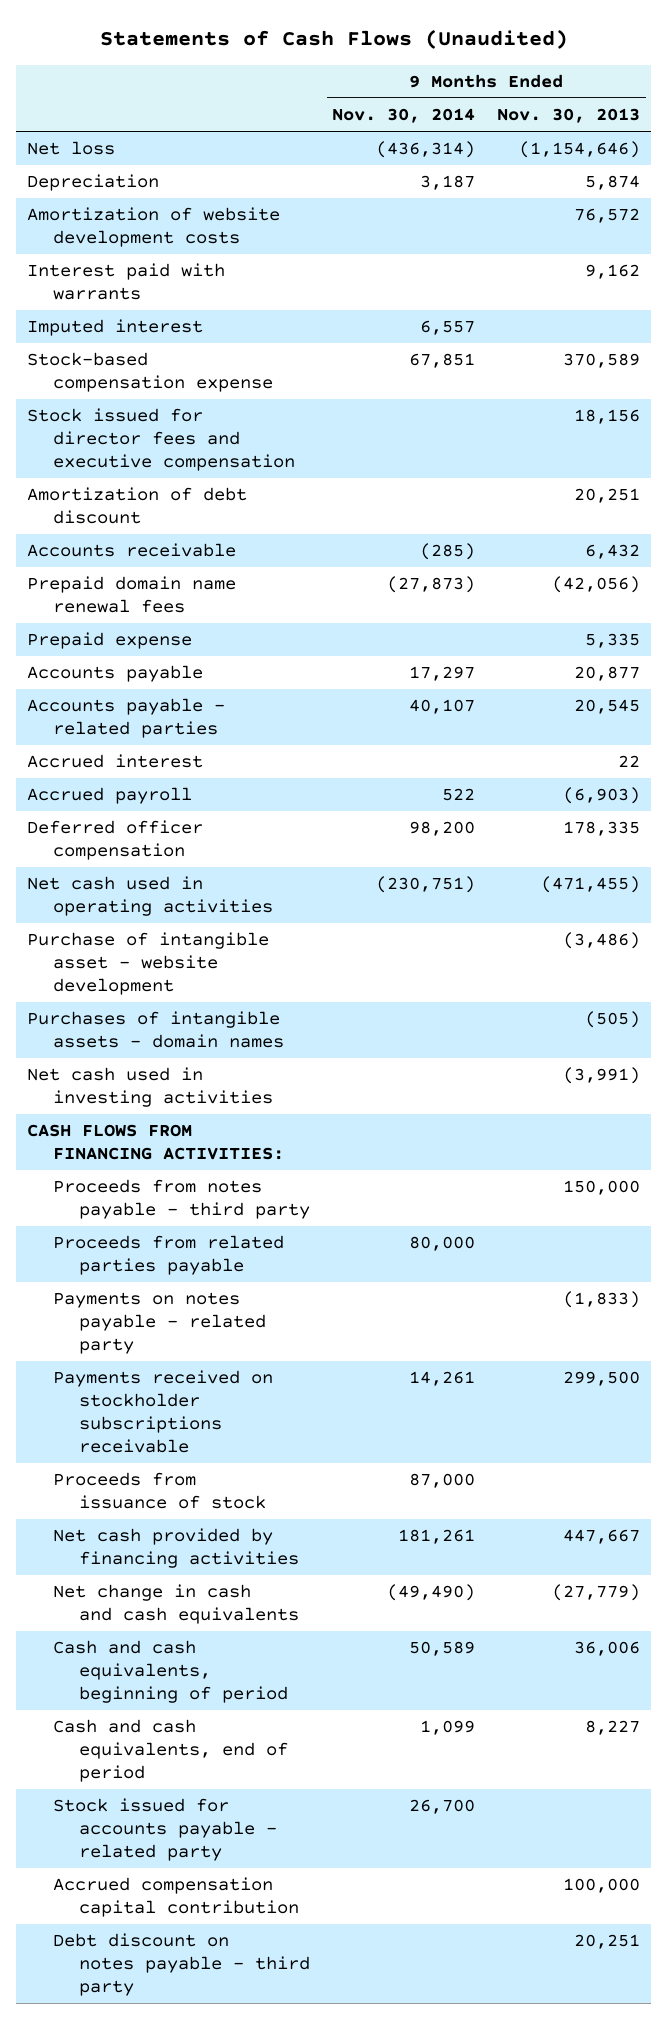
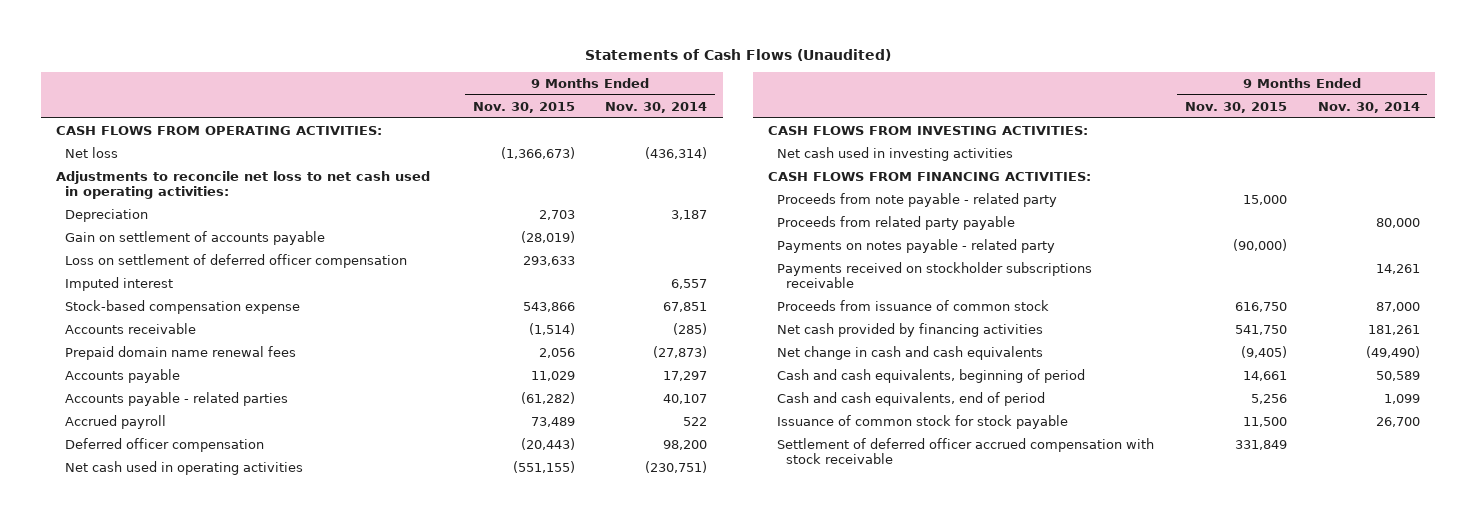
[497,108,641,124] Nov. 30, 2013 -> none
none -> [472,101,575,113] Nov. 30, 2015
none -> [55,125,382,135] CASH FLOWS FROM OPERATING ACTIVITIES:
none -> [55,170,430,200] Adjustments to reconcile net loss to net cash used in operating activities:
[26,207,280,248] Amortization of website development costs -> none
[26,263,225,301] Interest paid with warrants -> none
none -> [64,230,325,245] Gain on settlement of accounts payable
none -> [64,253,407,268] Loss on settlement of deferred officer compensation
[26,408,295,471] Stock issued for director fees and executive compensation -> none
[26,487,247,525] Amortization of debt discount -> none
[26,632,192,650] Prepaid expense -> none
[26,754,203,769] Accrued interest -> none
[26,932,269,995] Purchase of intangible asset - website development -> none
[26,1011,284,1049] Purchases of intangible assets - domain names -> none
none -> [768,125,1089,135] CASH FLOWS FROM INVESTING ACTIVITIES:
[52,1179,311,1220] Proceeds from notes payable - third party -> [777,192,1058,207] Proceeds from note payable - related party
[52,1235,284,1276] Proceeds from related parties payable -> [777,215,1016,230] Proceeds from related party payable
[52,1472,267,1510] Proceeds from issuance of stock -> [777,299,1050,311] Proceeds from issuance of common stock
[52,1877,300,1918] Accrued compensation capital contribution -> none
[52,1933,311,1996] Debt discount on notes payable - third party -> none
[52,1798,278,1861] Stock issued for accounts payable - related party -> [777,414,1069,429] Issuance of common stock for stock payable
none -> [777,437,1155,465] Settlement of deferred officer accrued compensation with stock receivable

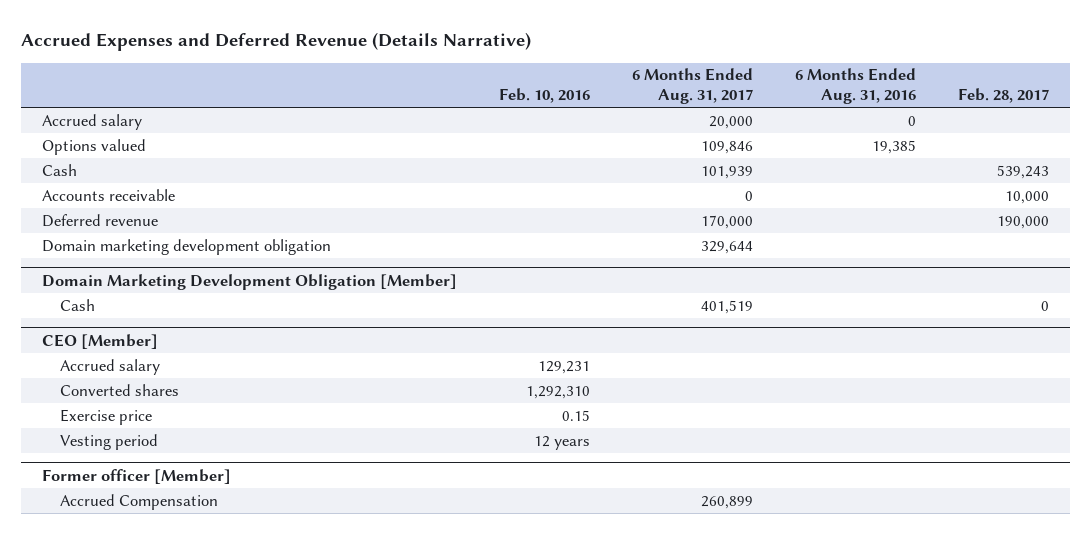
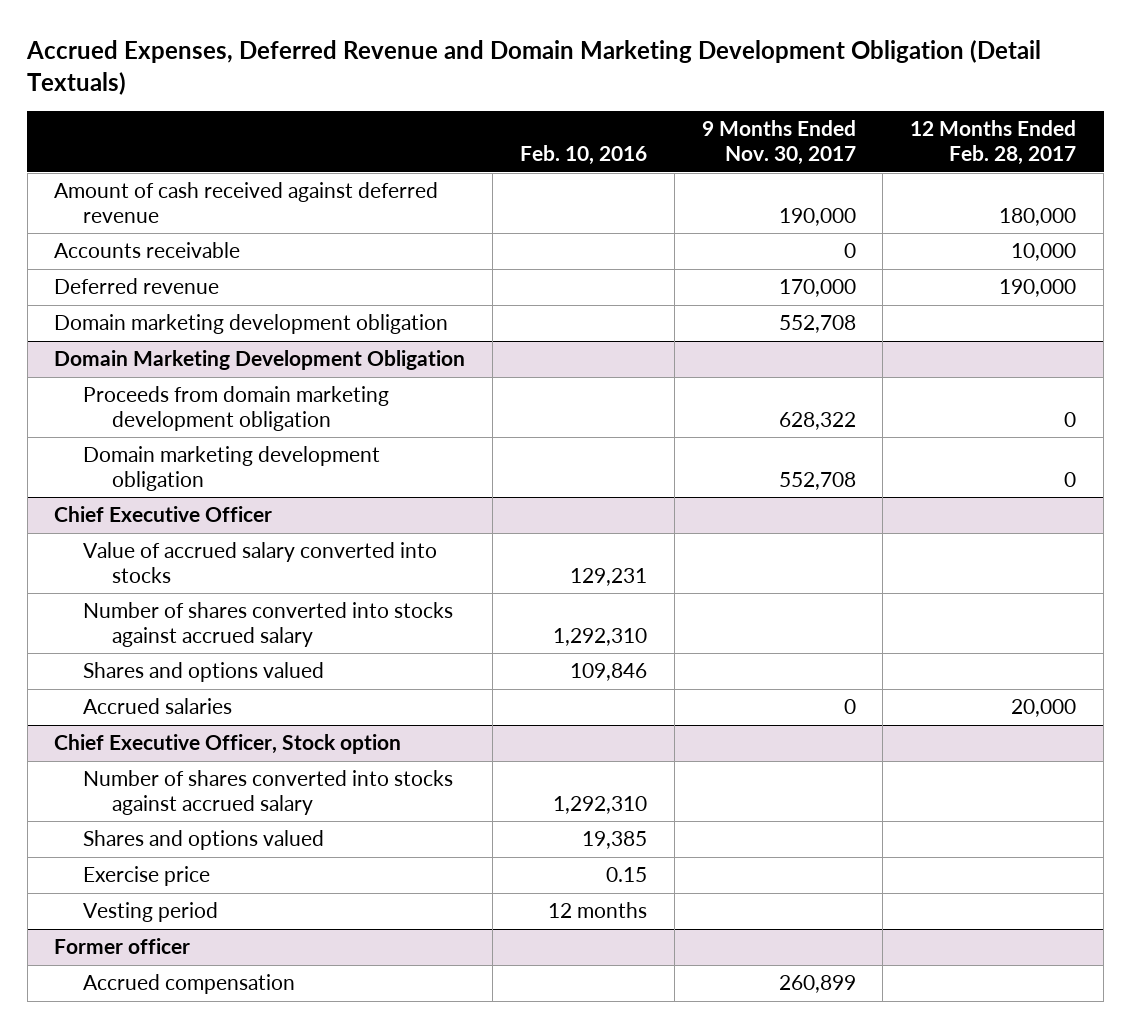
[21,32,532,52] Accrued Expenses and Deferred Revenue (Details Narrative) -> [26,39,1042,95] Accrued Expenses, Deferred Revenue and Domain Marketing Development Obligation (Detail Textuals)
[632,68,754,105] 6 Months Ended Aug. 31, 2017 -> none
[795,68,917,105] 6 Months Ended Aug. 31, 2016 -> none
[958,88,1050,104] Feb. 28, 2017 -> none
none -> [701,120,856,166] 9 Months Ended Nov. 30, 2017
none -> [910,120,1077,166] 12 Months Ended Feb. 28, 2017
[42,113,143,130] Accrued salary -> none
[42,138,147,155] Options valued -> none
[42,163,78,176] Cash -> none
none -> [54,182,439,224] Amount of cash received against deferred revenue
[60,298,96,311] Cash -> none
[60,408,153,425] Exercise price -> none
[60,433,159,450] Vesting period -> none
[42,273,458,290] Domain Marketing Development Obligation [Member] -> [54,350,466,371] Domain Marketing Development Obligation
none -> [83,386,390,432] Proceeds from domain marketing development obligation
none -> [83,446,381,492] Domain marketing development obligation
[42,333,159,349] CEO [Member] -> [54,506,273,523] Chief Executive Officer
[60,358,161,375] Accrued salary -> [83,542,438,584] Value of accrued salary converted into stocks
[60,383,180,396] Converted shares -> [83,602,454,648] Number of shares converted into stocks against accrued salary
none -> [83,662,325,683] Shares and options valued
none -> [83,698,233,715] Accrued salaries
none -> [54,734,402,755] Chief Executive Officer, Stock option
none -> [83,770,454,816] Number of shares converted into stocks against accrued salary
none -> [83,830,325,851] Shares and options valued
none -> [83,866,211,887] Exercise price
none -> [83,902,219,923] Vesting period
[42,468,232,484] Former officer [Member] -> [54,938,191,955] Former officer
[60,493,219,510] Accrued Compensation -> [83,974,296,995] Accrued compensation

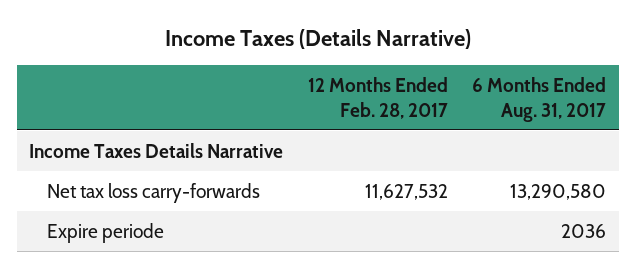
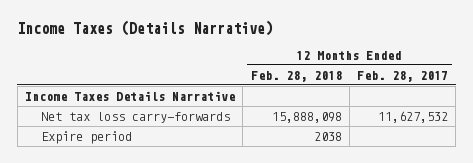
[472,76,607,122] 6 Months Ended Aug. 31, 2017 -> none
none -> [250,70,342,82] Feb. 28, 2018
[46,222,164,243] Expire periode -> [41,130,133,144] Expire period

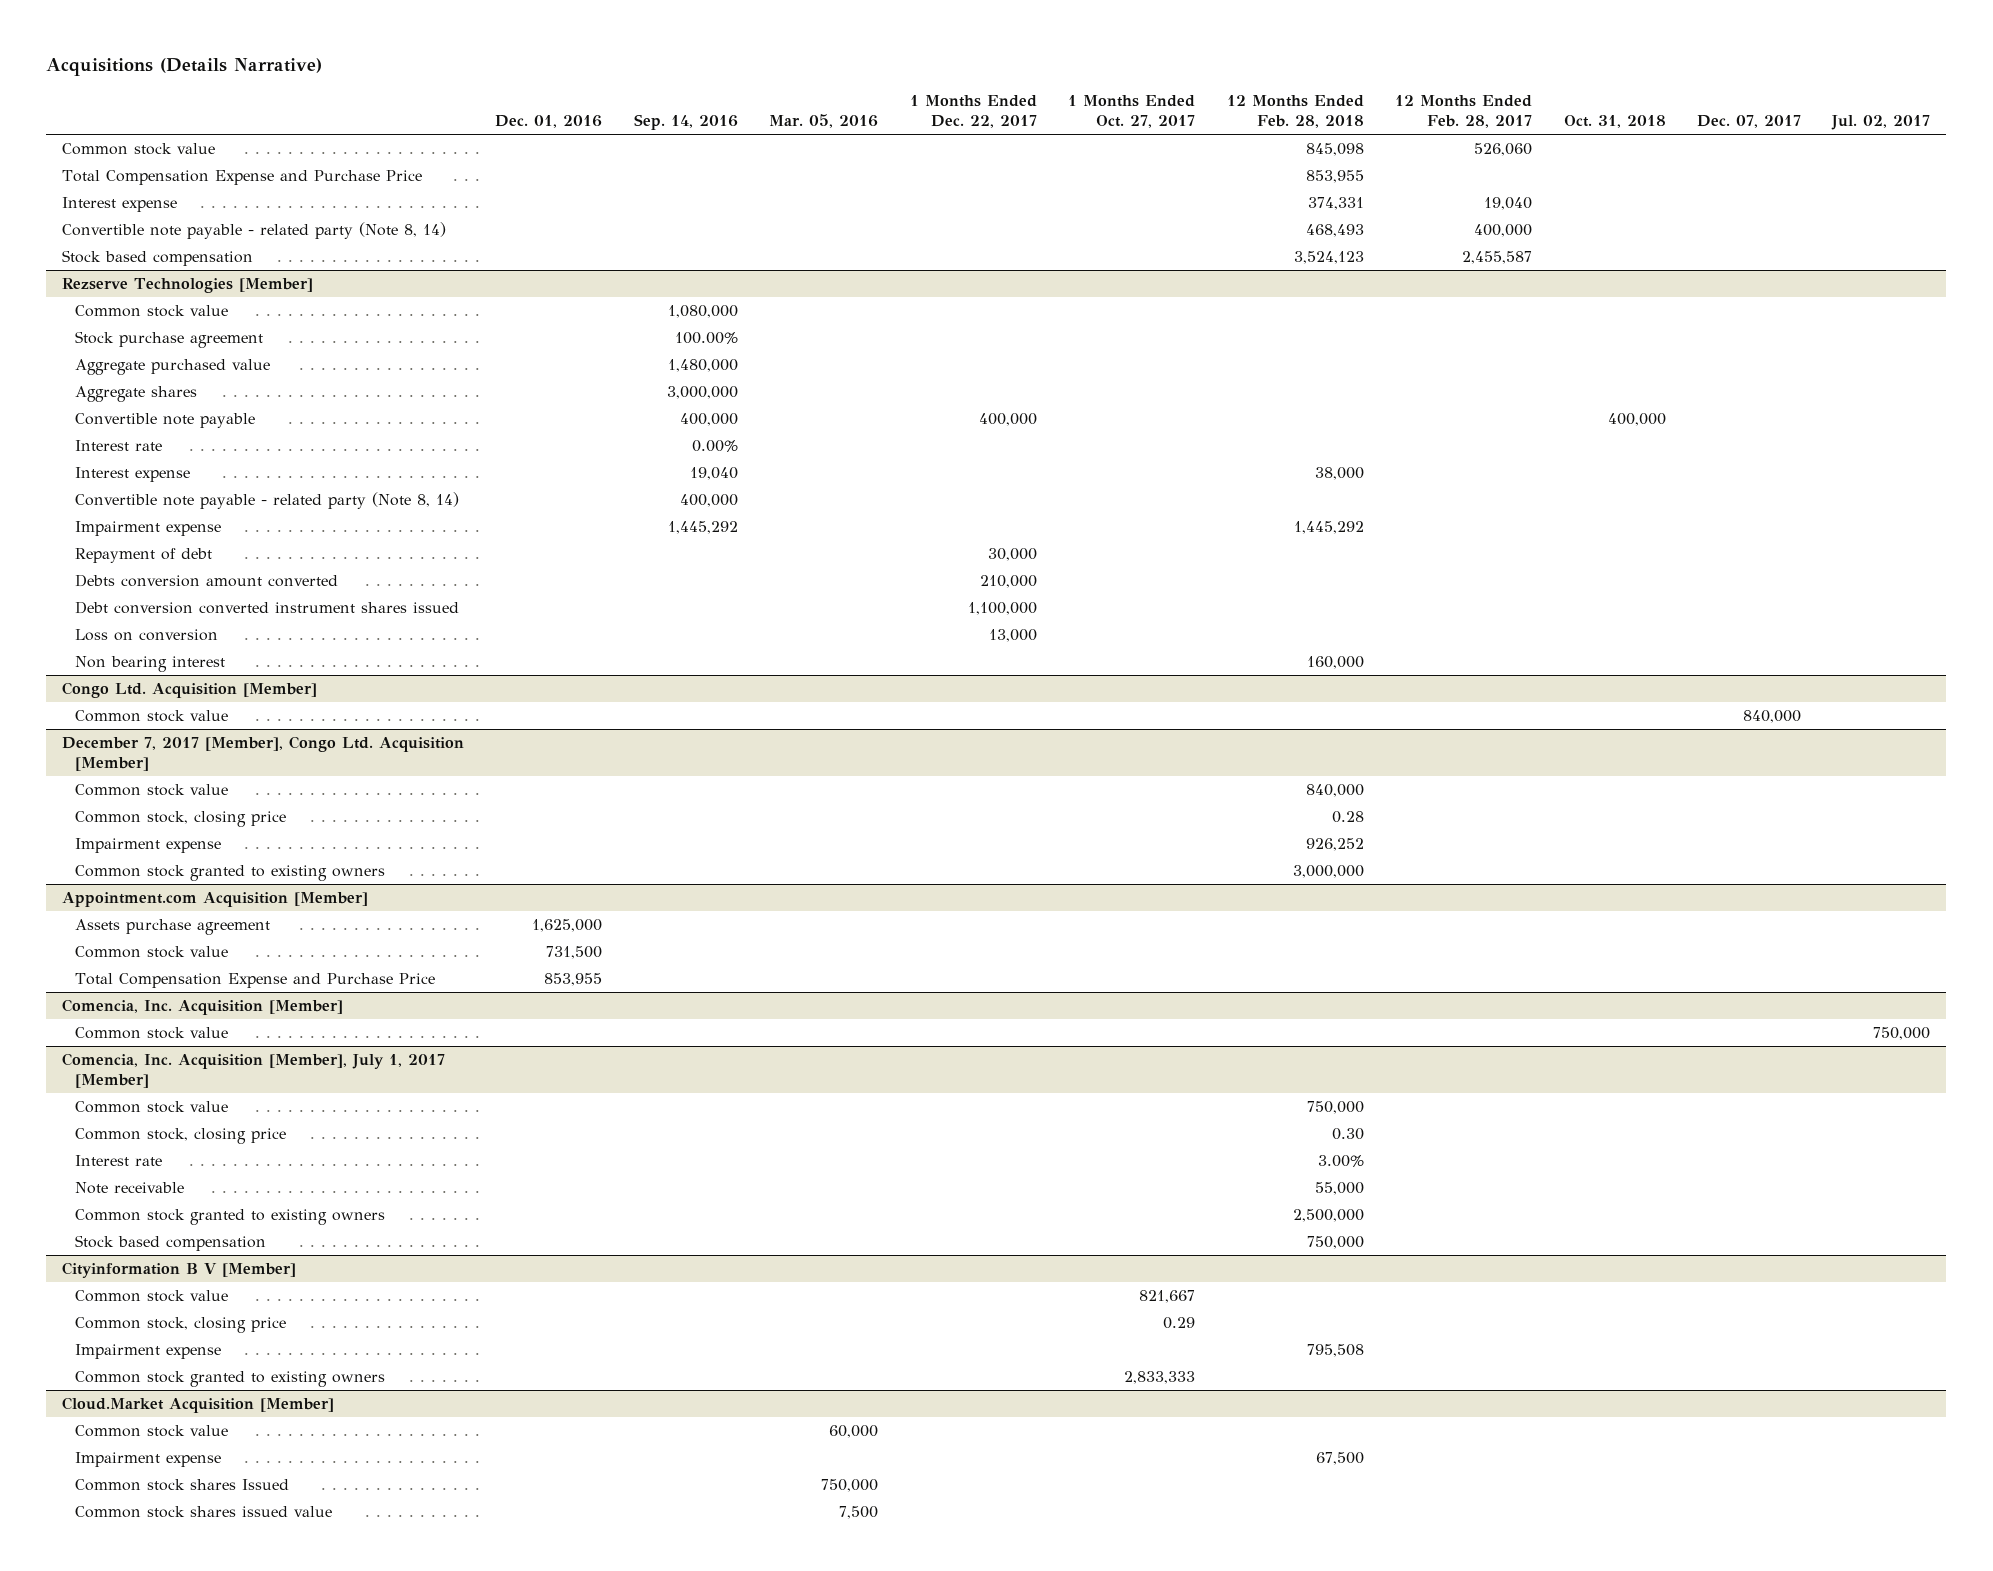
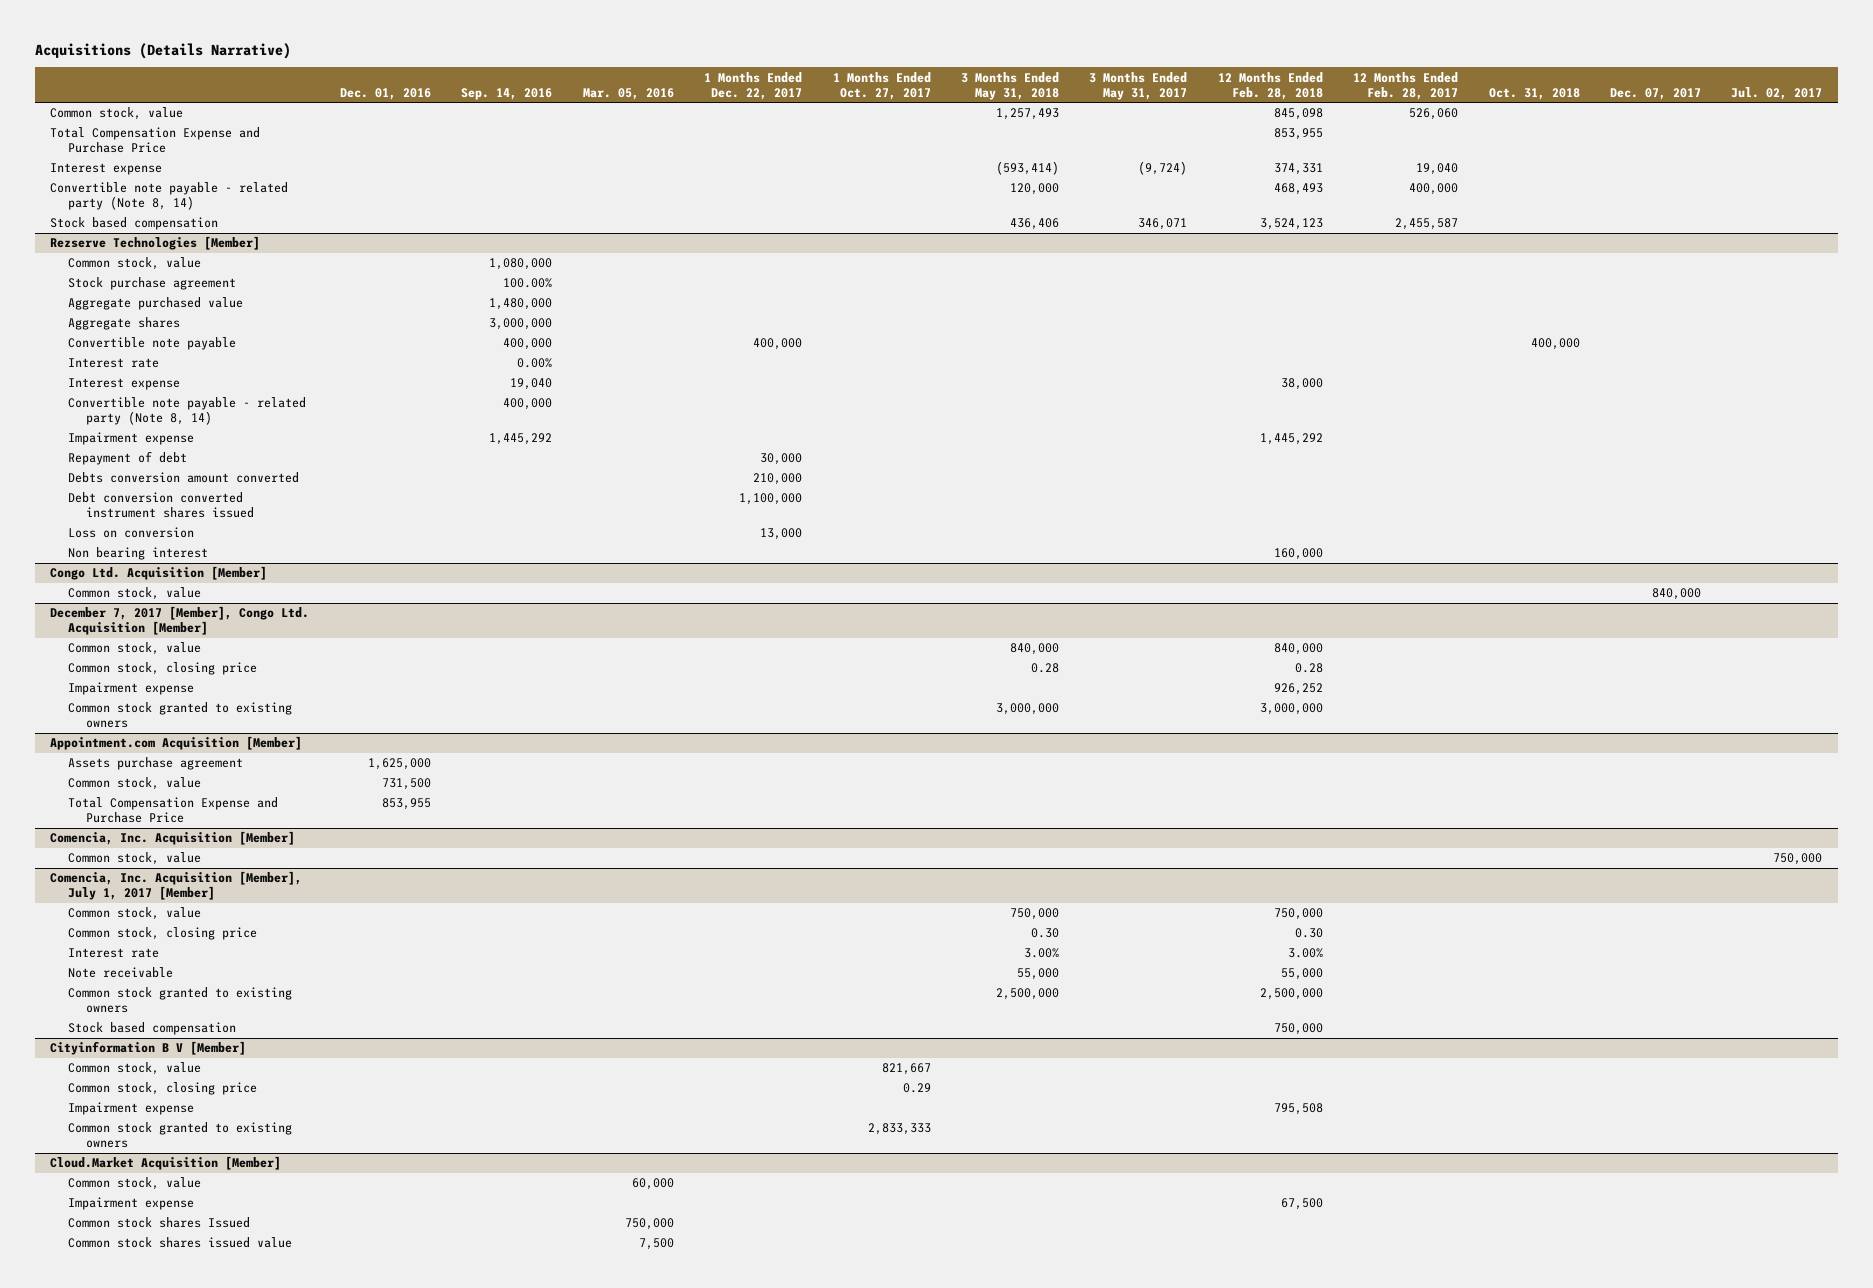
none -> [960,71,1059,100] 3 Months Ended May 31, 2018
none -> [1089,71,1188,100] 3 Months Ended May 31, 2017
[62,143,216,156] Common stock value -> [50,107,184,121] Common stock, value
[75,305,229,318] Common stock value -> [68,257,202,271] Common stock, value
[75,710,229,723] Common stock value -> [68,587,202,601] Common stock, value
[75,784,229,797] Common stock value -> [68,642,202,656] Common stock, value
[75,946,229,959] Common stock value -> [68,777,202,791] Common stock, value
[75,1027,229,1040] Common stock value -> [68,852,202,866] Common stock, value
[75,1101,229,1114] Common stock value -> [68,907,202,921] Common stock, value
[75,1290,229,1303] Common stock value -> [68,1062,202,1076] Common stock, value
[75,1425,229,1438] Common stock value -> [68,1177,202,1191] Common stock, value

